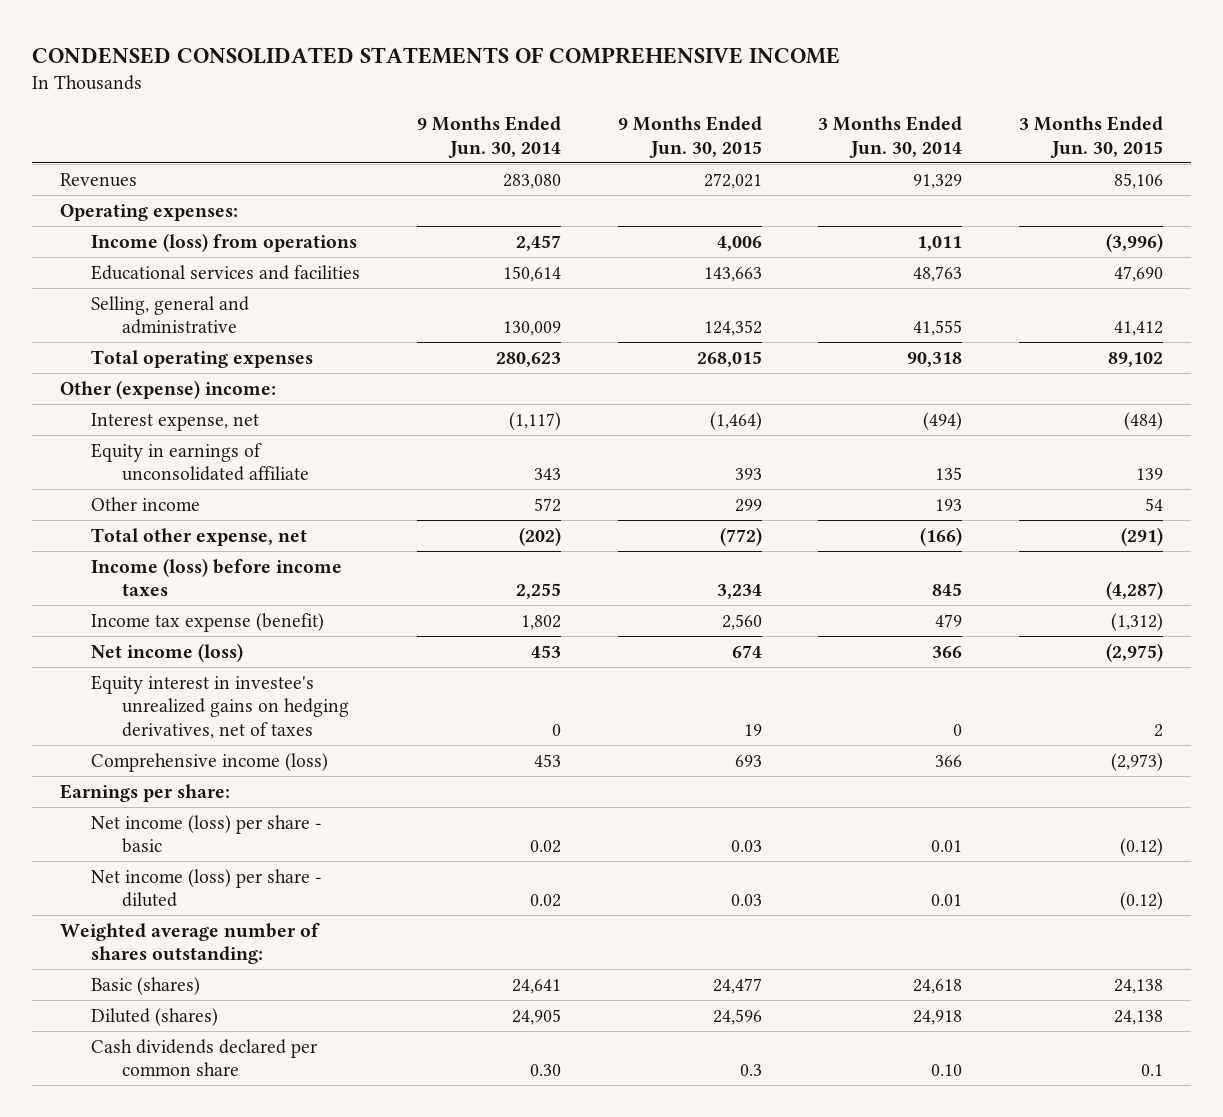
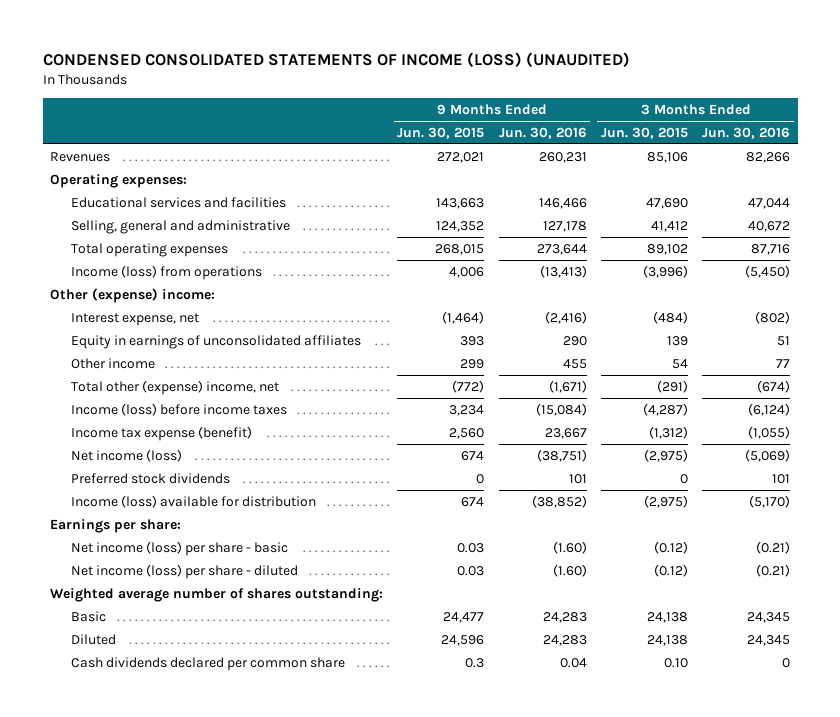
[32,46,841,64] CONDENSED CONSOLIDATED STATEMENTS OF COMPREHENSIVE INCOME -> [42,51,630,67] CONDENSED CONSOLIDATED STATEMENTS OF INCOME (LOSS) (UNAUDITED)
[416,116,561,158] 9 Months Ended Jun. 30, 2014 -> none
[818,116,963,158] 3 Months Ended Jun. 30, 2014 -> none
none -> [498,126,587,139] Jun. 30, 2016
none -> [702,126,791,139] Jun. 30, 2016
[91,232,358,252] Income (loss) from operations -> [70,264,262,280] Income (loss) from operations
[91,442,310,482] Equity in earnings of unconsolidated affiliate -> [70,334,361,349] Equity in earnings of unconsolidated affiliates
[91,527,308,546] Total other expense, net -> [70,379,279,395] Total other (expense) income, net
[91,674,350,739] Equity interest in investee's unrealized gains on hedging derivatives, net of taxes -> none
[91,752,329,772] Comprehensive income (loss) -> none
none -> [70,472,230,484] Preferred stock dividends
none -> [70,494,316,508] Income (loss) available for distribution
[91,976,201,995] Basic (shares) -> [70,610,106,622] Basic
[91,1007,219,1026] Diluted (shares) -> [70,633,116,645] Diluted
[1140,1064,1163,1077] 0.1 -> [664,657,689,668] 0.10

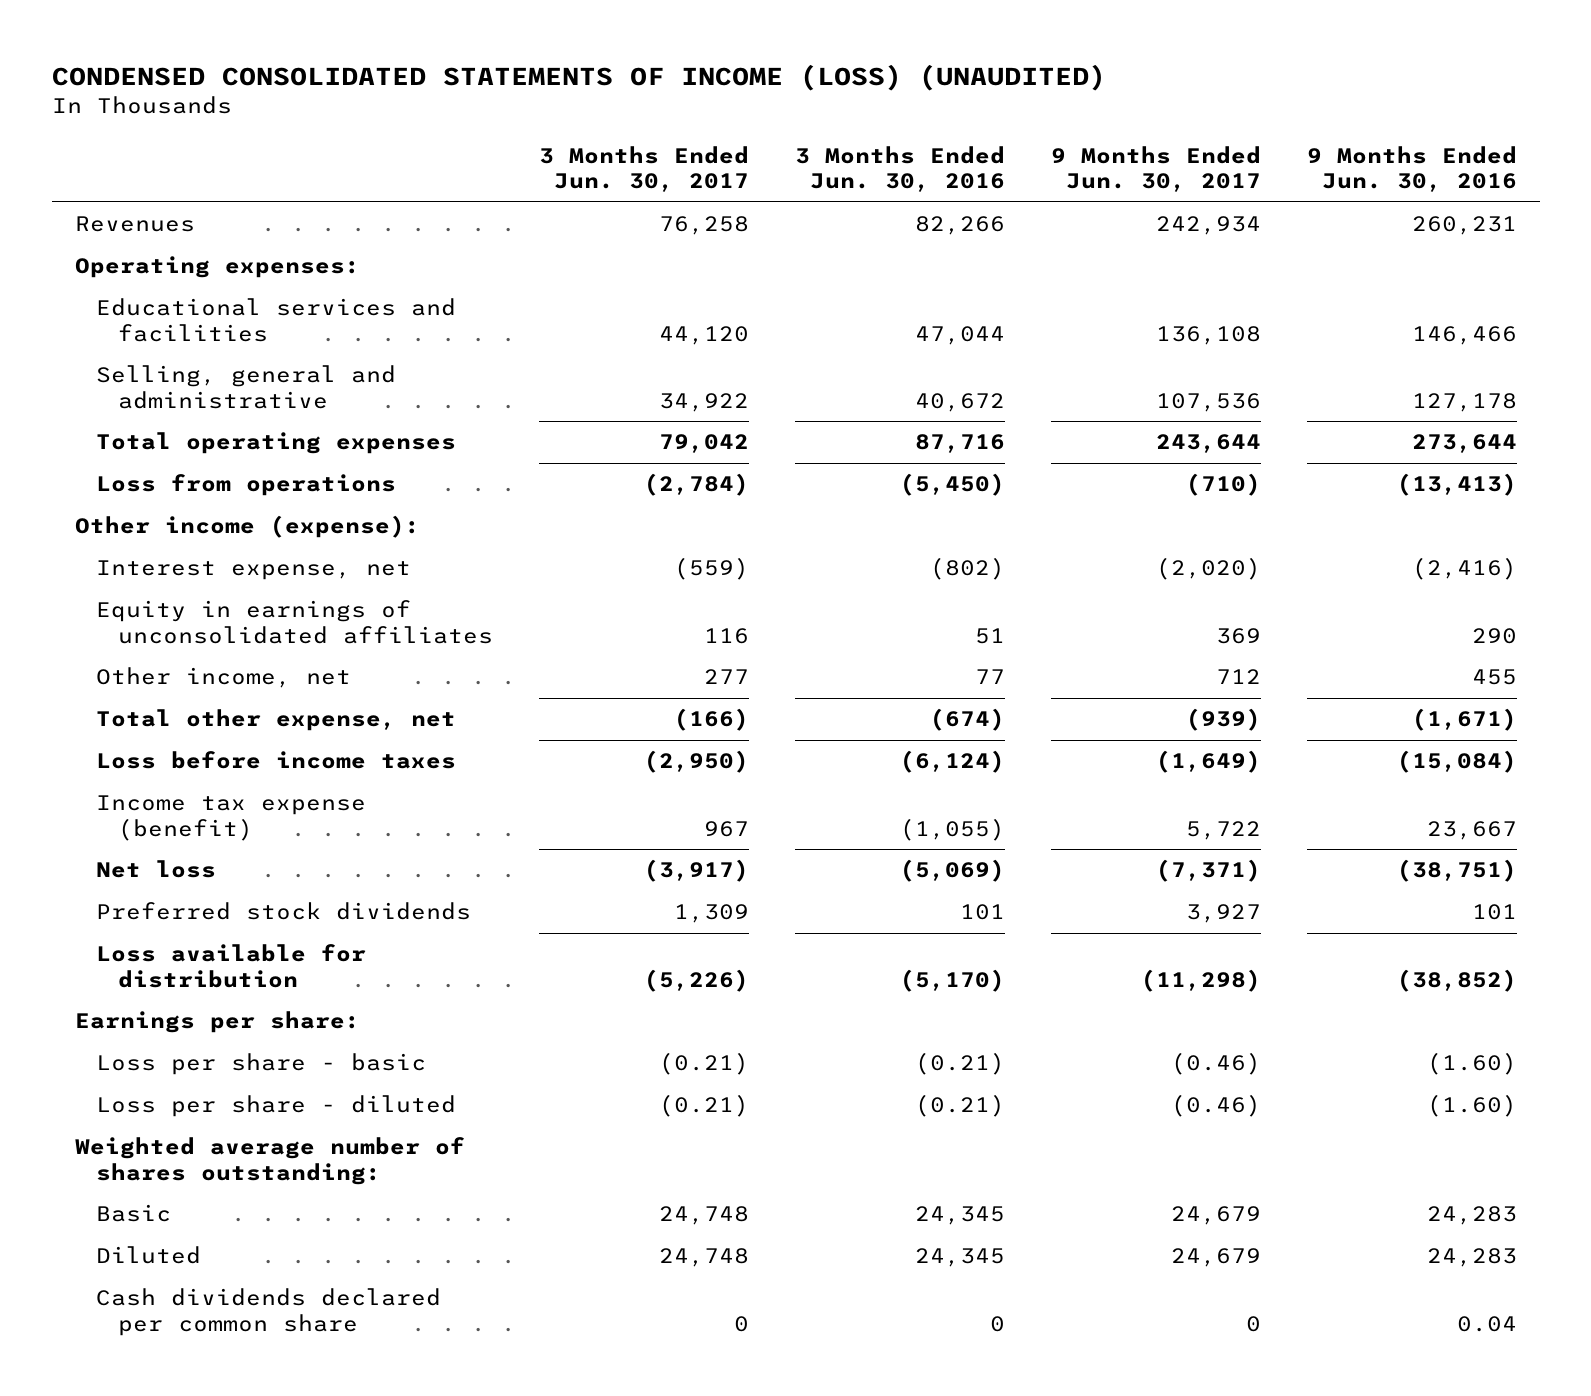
[397,126,485,139] Jun. 30, 2015 -> none
[601,126,689,139] Jun. 30, 2015 -> none
none -> [539,145,750,193] 3 Months Ended Jun. 30, 2017
none -> [1050,145,1261,193] 9 Months Ended Jun. 30, 2017
[70,264,262,280] Income (loss) from operations -> [96,474,397,497] Loss from operations
[50,287,216,303] Other (expense) income: -> [74,515,420,539] Other income (expense):
[70,357,155,369] Other income -> [96,667,352,689] Other income, net
[70,379,279,395] Total other (expense) income, net -> [96,709,457,732] Total other expense, net
[70,402,287,416] Income (loss) before income taxes -> [96,751,457,770] Loss before income taxes
[70,448,182,462] Net income (loss) -> [96,860,217,879] Net loss
[70,494,316,508] Income (loss) available for distribution -> [96,944,367,988] Loss available for distribution
[70,540,288,556] Net income (loss) per share - basic -> [96,1053,427,1076] Loss per share - basic
[70,563,298,579] Net income (loss) per share - diluted -> [96,1095,457,1118] Loss per share - diluted

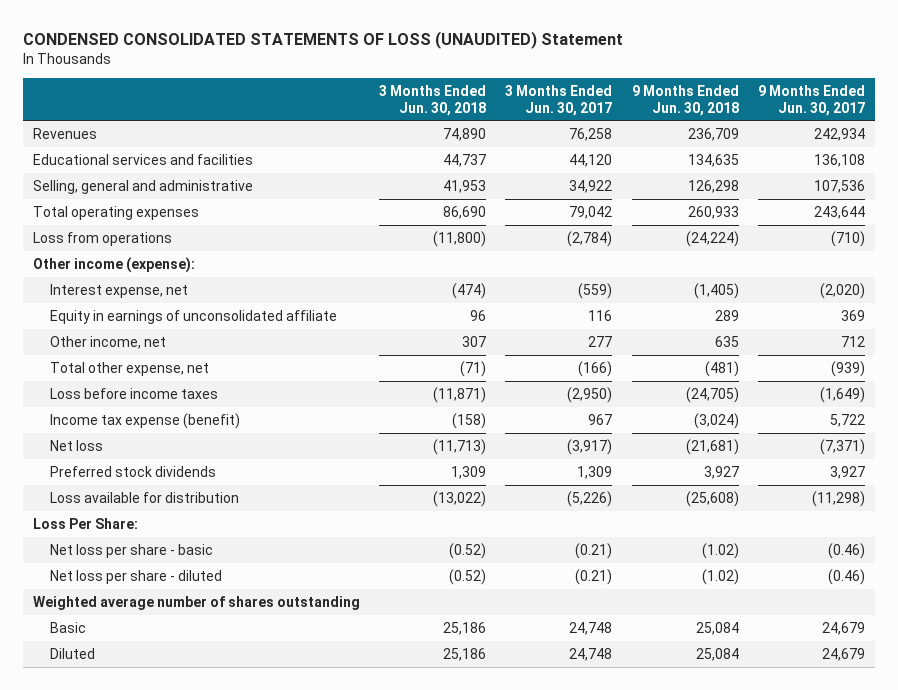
[51,63,1106,91] CONDENSED CONSOLIDATED STATEMENTS OF INCOME (LOSS) (UNAUDITED) -> [22,30,623,49] CONDENSED CONSOLIDATED STATEMENTS OF LOSS (UNAUDITED) Statement
[794,145,1005,193] 3 Months Ended Jun. 30, 2016 -> none
[1306,145,1517,193] 9 Months Ended Jun. 30, 2016 -> none
none -> [378,84,486,116] 3 Months Ended Jun. 30, 2018
none -> [631,84,739,116] 9 Months Ended Jun. 30, 2018
[74,256,360,279] Operating expenses: -> none
[96,600,494,644] Equity in earnings of unconsolidated affiliates -> [49,309,337,324] Equity in earnings of unconsolidated affiliate
[74,1011,360,1034] Earnings per share: -> [32,517,138,529] Loss Per Share:
[96,1053,427,1076] Loss per share - basic -> [49,543,213,558] Net loss per share - basic
[96,1095,457,1118] Loss per share - diluted -> [49,569,222,584] Net loss per share - diluted
[74,1137,465,1185] Weighted average number of shares outstanding: -> [32,595,360,610] Weighted average number of shares outstanding
[96,1288,442,1336] Cash dividends declared per common share -> none

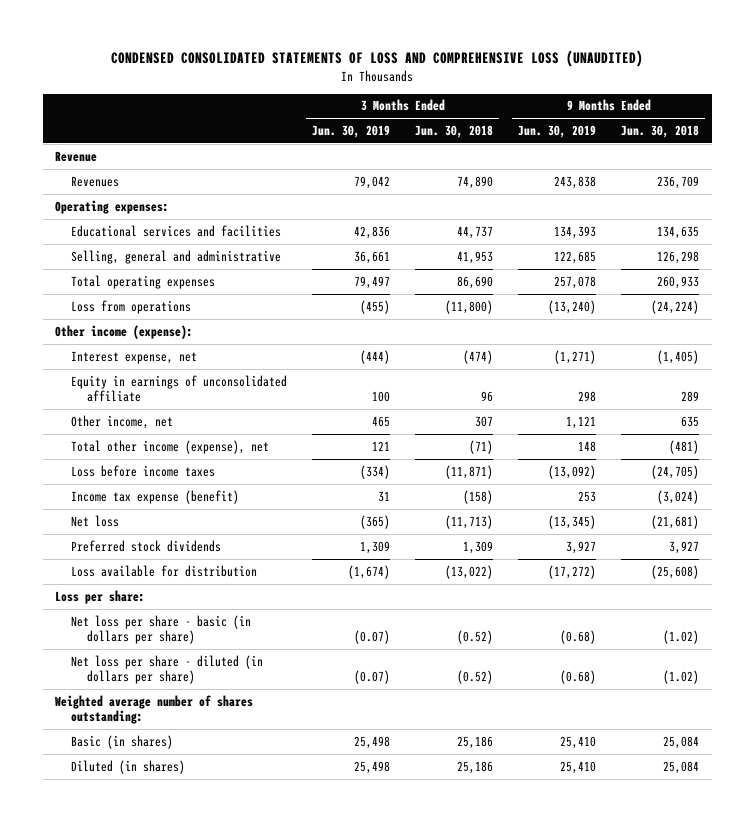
[22,30,623,49] CONDENSED CONSOLIDATED STATEMENTS OF LOSS (UNAUDITED) Statement -> [111,50,644,68] CONDENSED CONSOLIDATED STATEMENTS OF LOSS AND COMPREHENSIVE LOSS (UNAUDITED)
[505,84,613,116] 3 Months Ended Jun. 30, 2017 -> none
[757,84,865,116] 9 Months Ended Jun. 30, 2017 -> none
none -> [312,124,391,138] Jun. 30, 2019
none -> [518,124,597,138] Jun. 30, 2019
none -> [55,150,98,162] Revenue
none -> [55,199,170,214] Operating expenses:
[49,361,209,376] Total other expense, net -> [71,439,270,454] Total other income (expense), net
[32,517,138,529] Loss Per Share: -> [55,589,146,604] Loss per share:
[49,543,213,558] Net loss per share - basic -> [71,614,252,645] Net loss per share - basic (in dollars per share)
[49,569,222,584] Net loss per share - diluted -> [71,654,264,685] Net loss per share - diluted (in dollars per share)
[32,595,360,610] Weighted average number of shares outstanding -> [55,694,254,725] Weighted average number of shares outstanding:
[49,621,86,633] Basic -> [71,734,174,749] Basic (in shares)
[49,647,95,659] Diluted -> [71,759,186,774] Diluted (in shares)

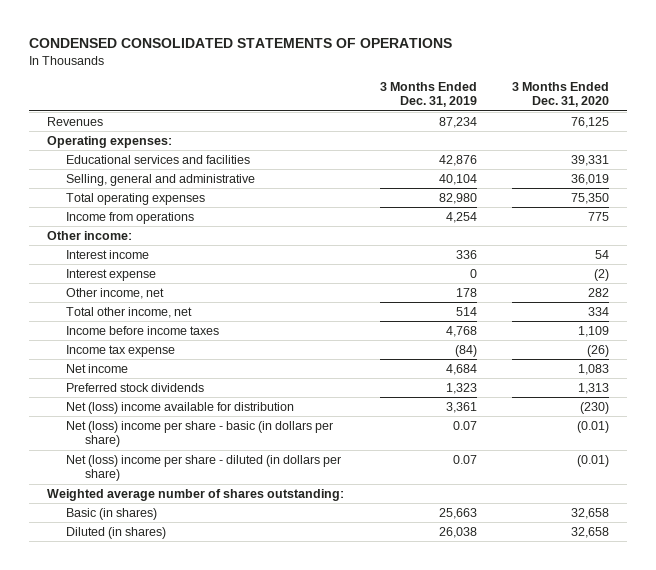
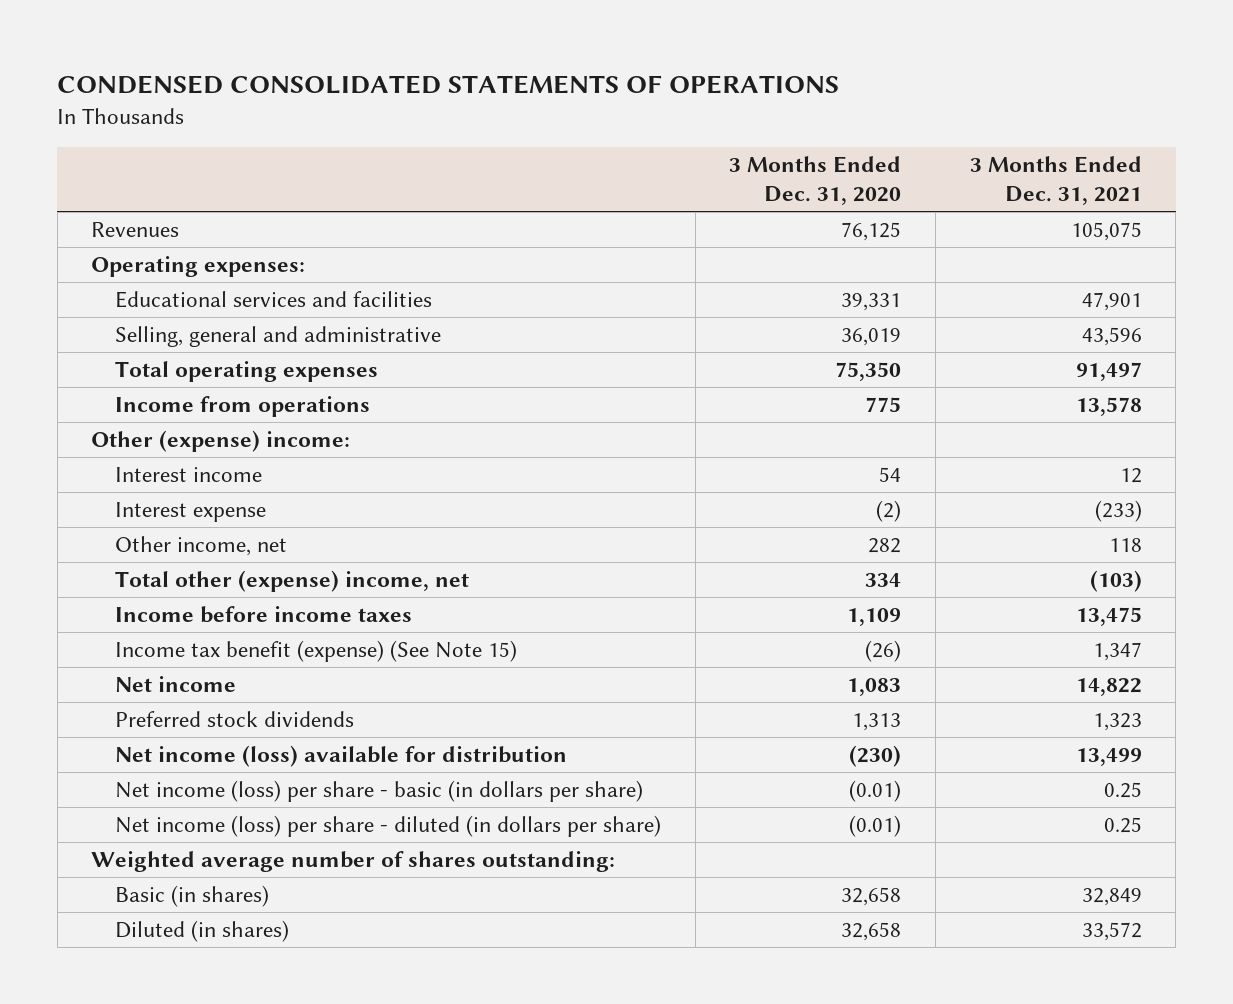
[379,81,477,108] 3 Months Ended Dec. 31, 2019 -> none
none -> [969,156,1142,206] 3 Months Ended Dec. 31, 2021
[47,230,133,240] Other income: -> [91,429,351,452] Other (expense) income:
[66,306,193,318] Total other income, net -> [114,569,469,592] Total other (expense) income, net
[66,344,176,357] Income tax expense -> [114,639,517,662] Income tax benefit (expense) (See Note 15)
[66,401,295,414] Net (loss) income available for distribution -> [114,744,567,767] Net income (loss) available for distribution
[66,420,334,448] Net (loss) income per share - basic (in dollars per share) -> [114,779,643,802] Net income (loss) per share - basic (in dollars per share)
[66,454,342,482] Net (loss) income per share - diluted (in dollars per share) -> [114,814,661,837] Net income (loss) per share - diluted (in dollars per share)

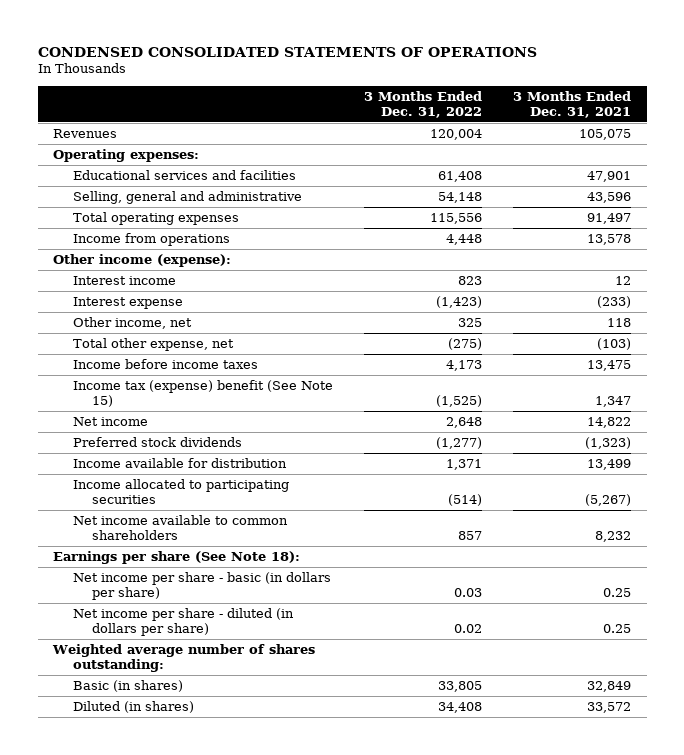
[729,156,902,206] 3 Months Ended Dec. 31, 2020 -> none
none -> [363,90,482,118] 3 Months Ended Dec. 31, 2022
[91,429,351,452] Other (expense) income: -> [53,253,232,267] Other income (expense):
[114,569,469,592] Total other (expense) income, net -> [72,337,234,351] Total other expense, net
[114,639,517,662] Income tax benefit (expense) (See Note 15) -> [72,379,333,408] Income tax (expense) benefit (See Note 15)
[1092,712,1142,731] 1,323 -> [585,436,632,449] (1,323)
[114,744,567,767] Net income (loss) available for distribution -> [72,457,287,468] Income available for distribution
none -> [72,478,289,505] Income allocated to participating securities
none -> [72,514,288,541] Net income available to common shareholders
none -> [53,550,301,564] Earnings per share (See Note 18):
[114,779,643,802] Net income (loss) per share - basic (in dollars per share) -> [72,571,331,601] Net income per share - basic (in dollars per share)
[114,814,661,837] Net income (loss) per share - diluted (in dollars per share) -> [72,607,294,637] Net income per share - diluted (in dollars per share)

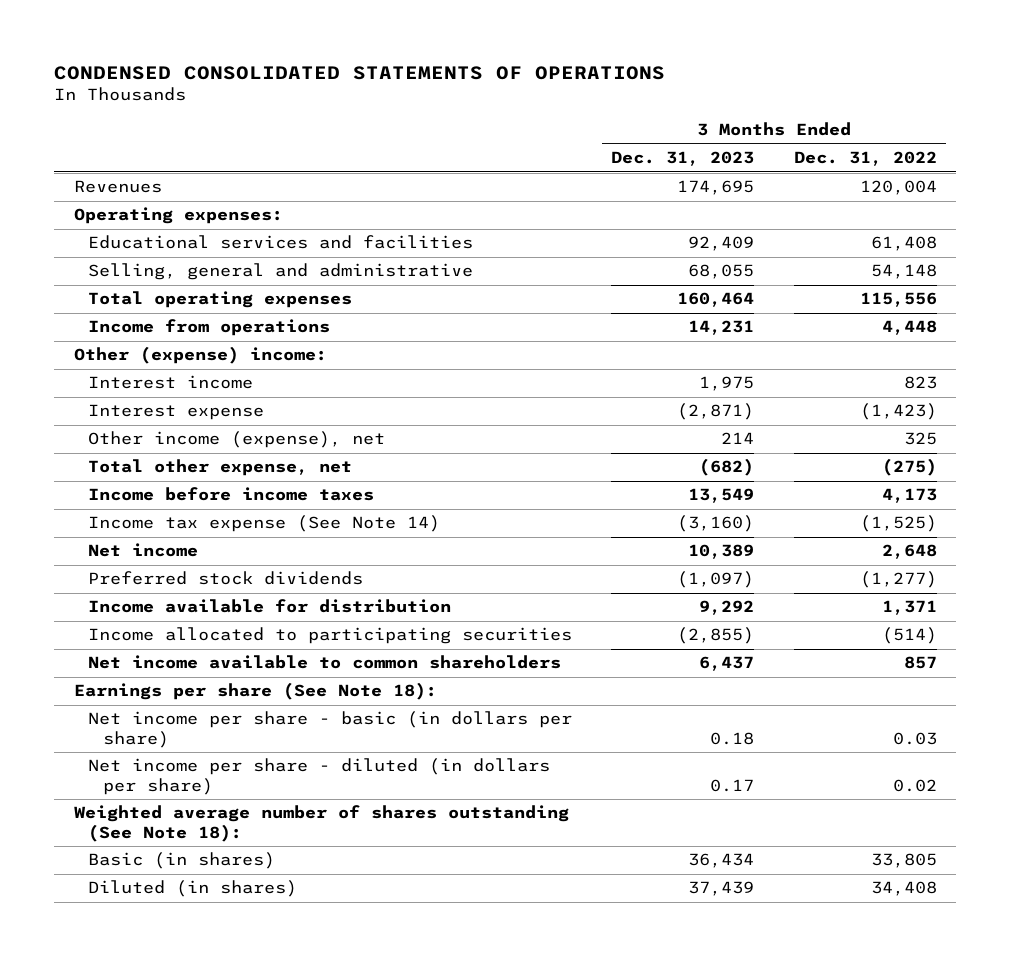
[513,90,632,118] 3 Months Ended Dec. 31, 2021 -> none
none -> [611,151,755,167] Dec. 31, 2023
[53,253,232,267] Other income (expense): -> [73,346,327,365] Other (expense) income:
[72,316,192,329] Other income, net -> [88,431,386,449] Other income (expense), net
[72,379,333,408] Income tax (expense) benefit (See Note 15) -> [88,515,441,533] Income tax expense (See Note 14)
[52,643,316,673] Weighted average number of shares outstanding: -> [73,805,569,842] Weighted average number of shares outstanding (See Note 18):

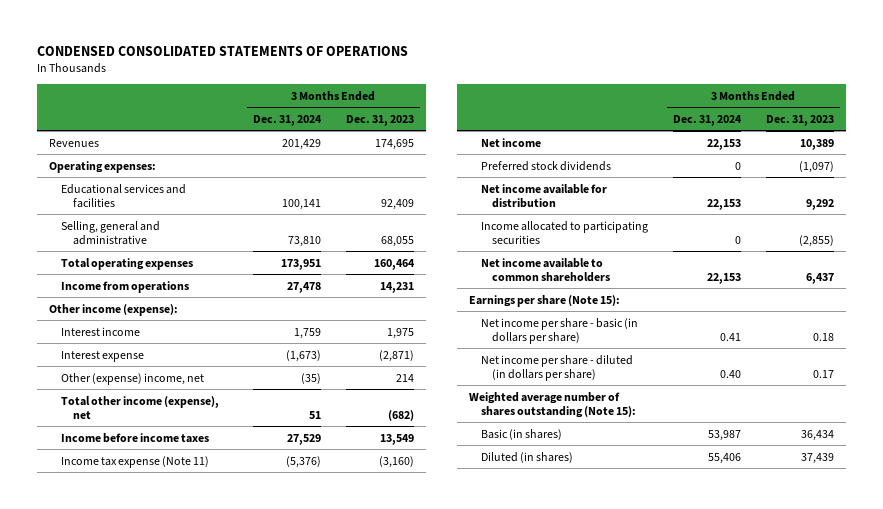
[793,151,937,167] Dec. 31, 2022 -> none
none -> [252,114,322,126] Dec. 31, 2024
[73,346,327,365] Other (expense) income: -> [49,303,179,316] Other income (expense):
[88,431,386,449] Other income (expense), net -> [60,372,204,385] Other (expense) income, net
[88,459,353,477] Total other expense, net -> [60,395,219,419] Total other income (expense), net
[88,515,441,533] Income tax expense (See Note 14) -> [60,455,209,468] Income tax expense (Note 11)
[88,599,452,614] Income available for distribution -> [480,183,607,208] Net income available for distribution
[73,682,437,701] Earnings per share (See Note 18): -> [469,294,621,307] Earnings per share (Note 15):
[73,805,569,842] Weighted average number of shares outstanding (See Note 18): -> [469,391,636,418] Weighted average number of shares outstanding (Note 15):

